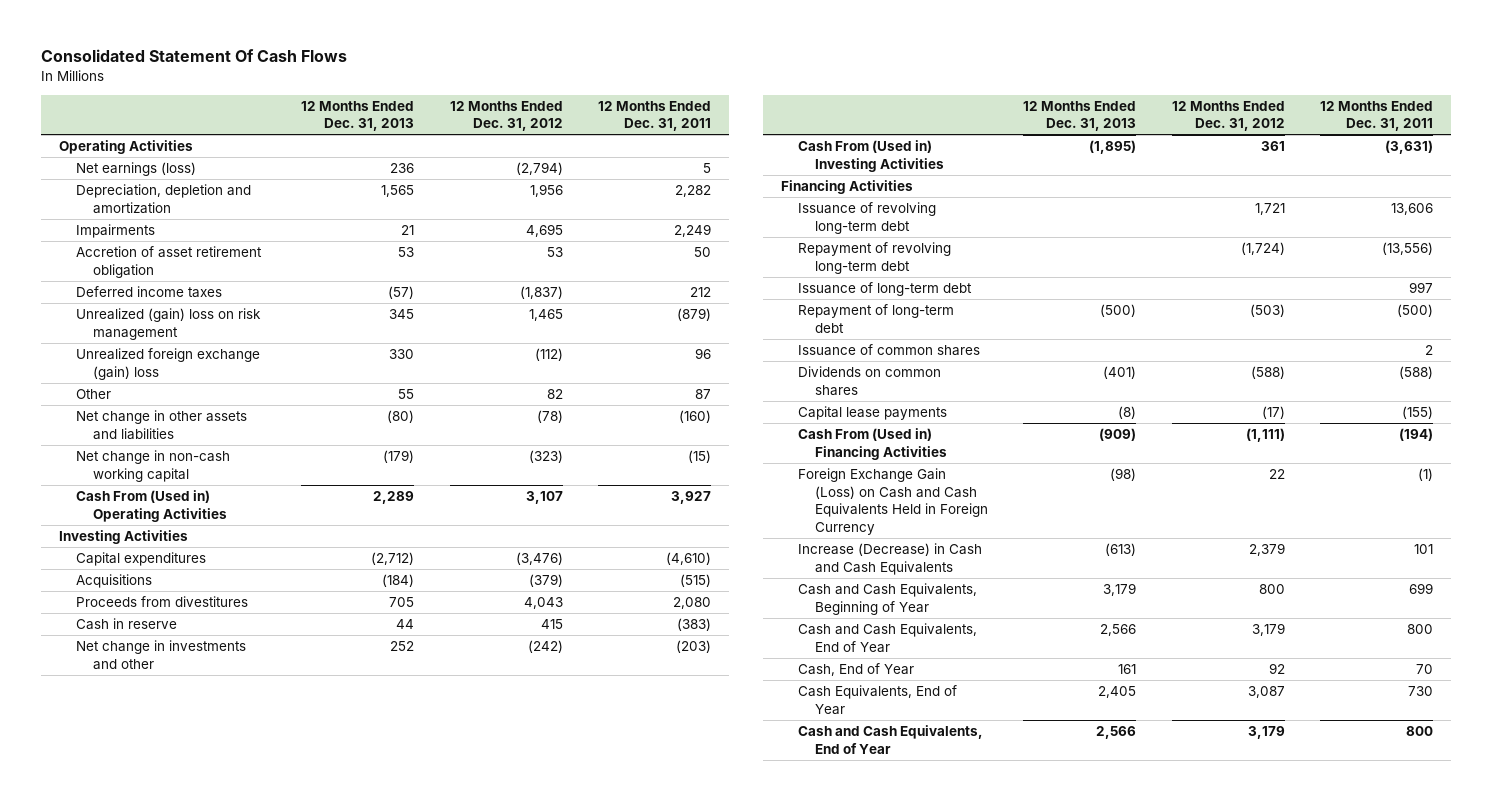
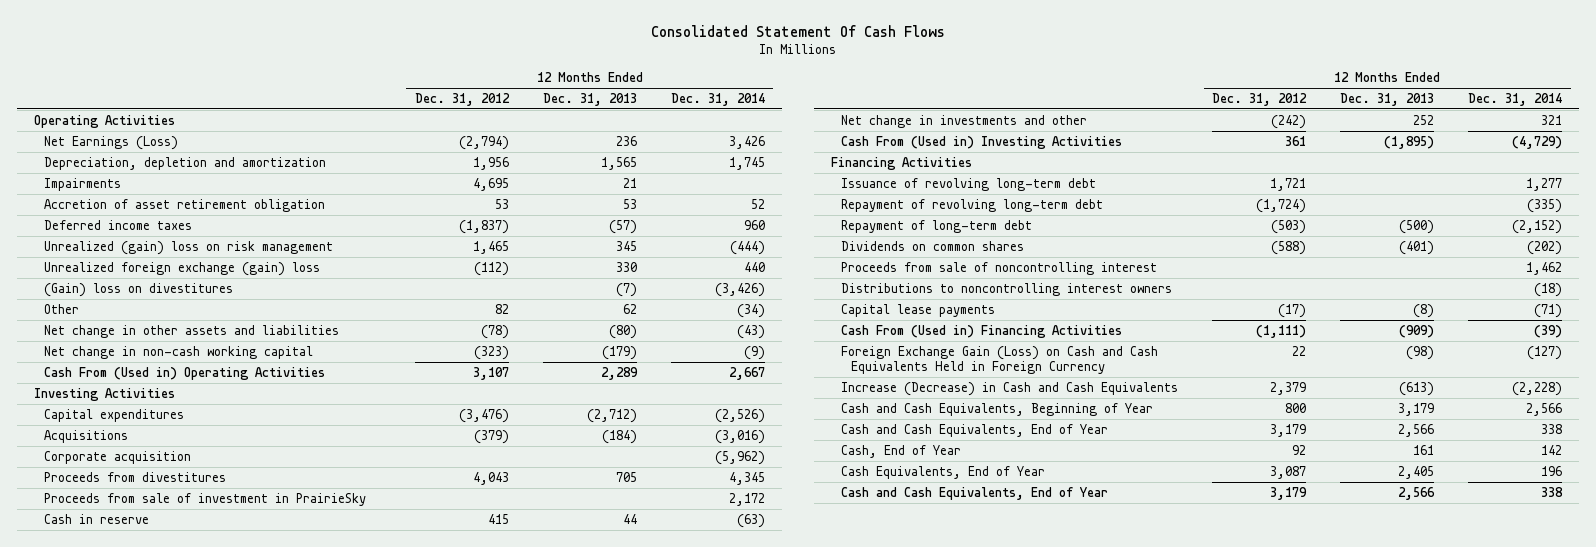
[598,100,712,132] 12 Months Ended Dec. 31, 2011 -> none
none -> [670,92,765,106] Dec. 31, 2014
[75,161,196,176] Net earnings (loss) -> [43,135,178,150] Net Earnings (Loss)
none -> [43,282,233,297] (Gain) loss on divestitures
[398,388,415,399] 55 -> [622,303,637,314] 62
none -> [43,450,191,464] Corporate acquisition
none -> [43,492,366,506] Proceeds from sale of investment in PrairieSky
[797,281,972,296] Issuance of long-term debt -> none
[797,343,980,356] Issuance of common shares -> none
none -> [841,261,1158,275] Proceeds from sale of noncontrolling interest
none -> [841,282,1173,296] Distributions to noncontrolling interest owners

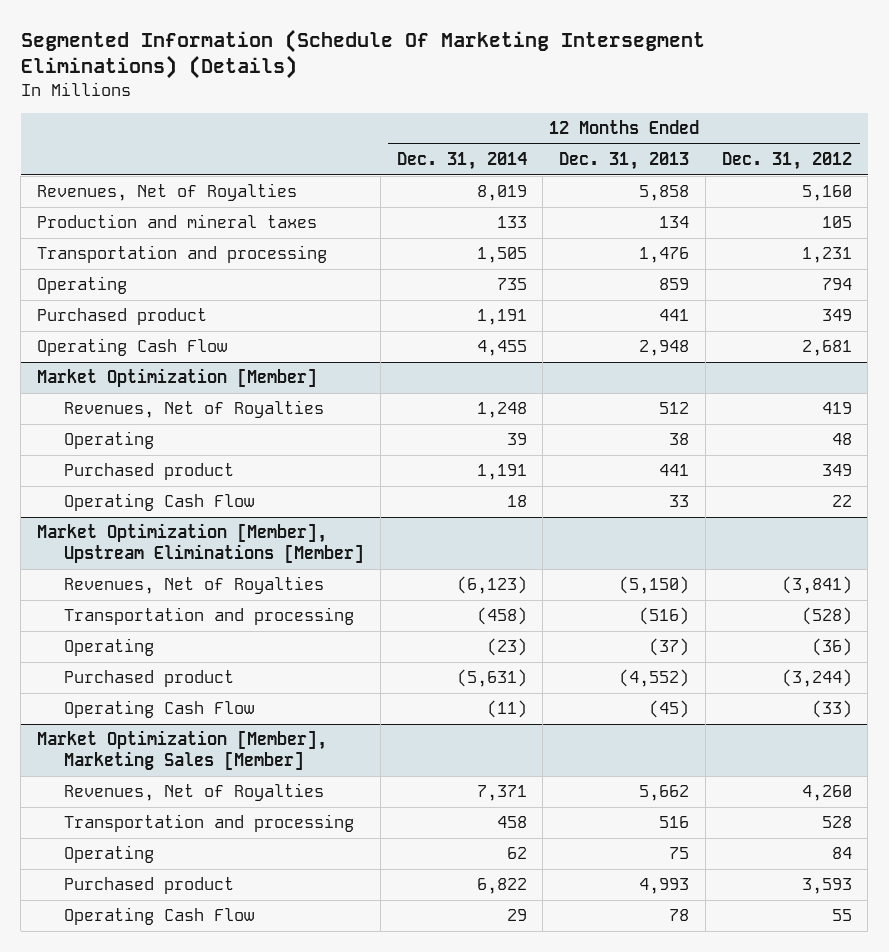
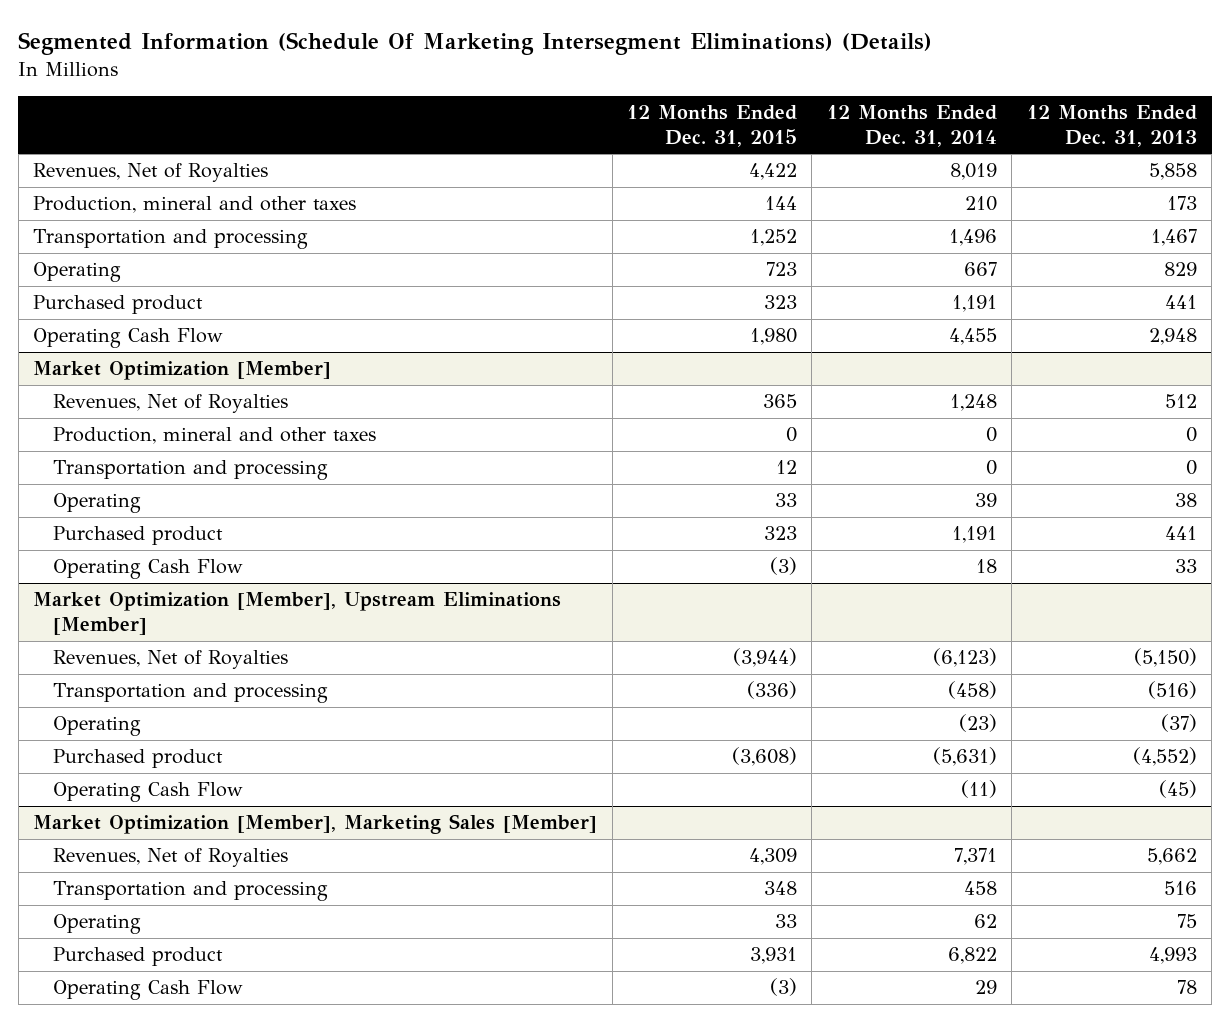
[721,152,852,171] Dec. 31, 2012 -> none
none -> [627,104,798,147] 12 Months Ended Dec. 31, 2015
[37,214,318,229] Production and mineral taxes -> [33,196,357,214] Production, mineral and other taxes
[496,216,527,229] 133 -> [964,196,997,212] 210
[659,216,690,229] 134 -> [1166,196,1197,211] 173
[476,247,527,264] 1,505 -> [948,229,997,247] 1,496
[639,247,690,264] 1,476 -> [1150,229,1197,247] 1,467
[496,278,527,291] 735 -> [963,262,997,277] 667
[659,278,690,291] 859 -> [1163,262,1197,277] 829
none -> [52,427,376,445] Production, mineral and other taxes
none -> [52,460,328,481] Transportation and processing

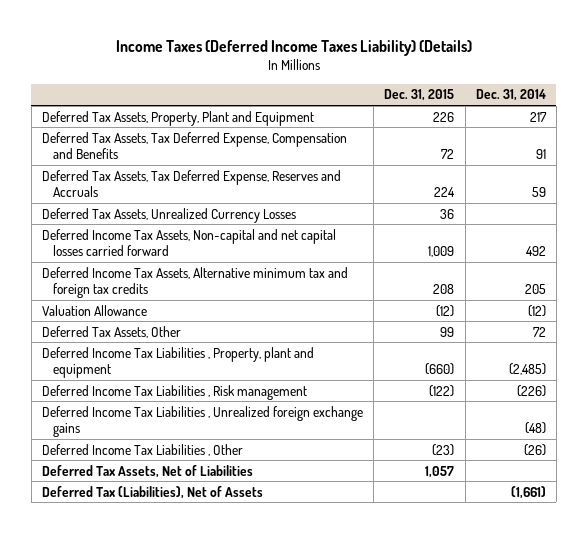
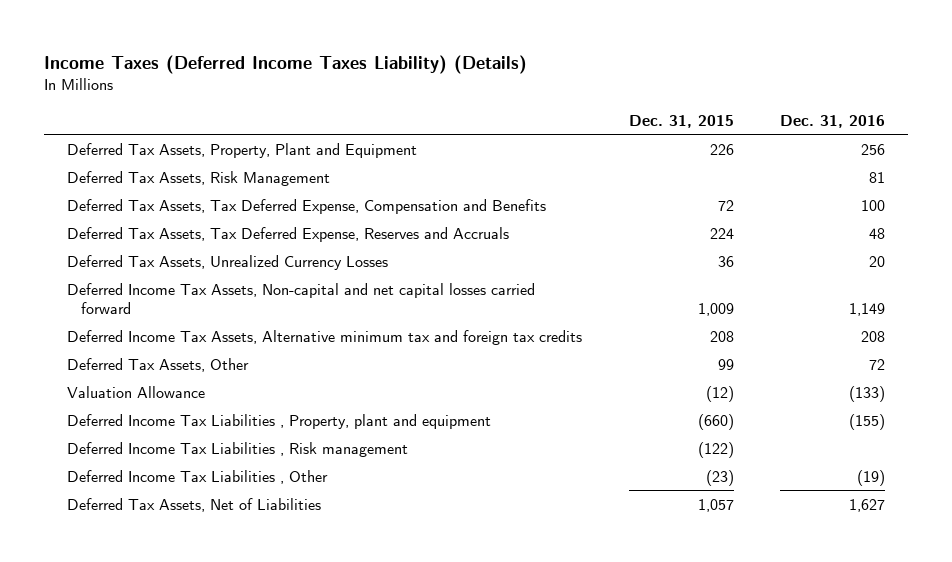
[475,89,546,102] Dec. 31, 2014 -> none
none -> [780,114,886,128] Dec. 31, 2016
none -> [67,170,331,186] Deferred Tax Assets, Risk Management
[42,304,148,316] Valuation Allowance -> [67,385,206,398] Valuation Allowance
[42,405,364,438] Deferred Income Tax Liabilities , Unrealized foreign exchange gains -> none
[42,485,264,499] Deferred Tax (Liabilities), Net of Assets -> none

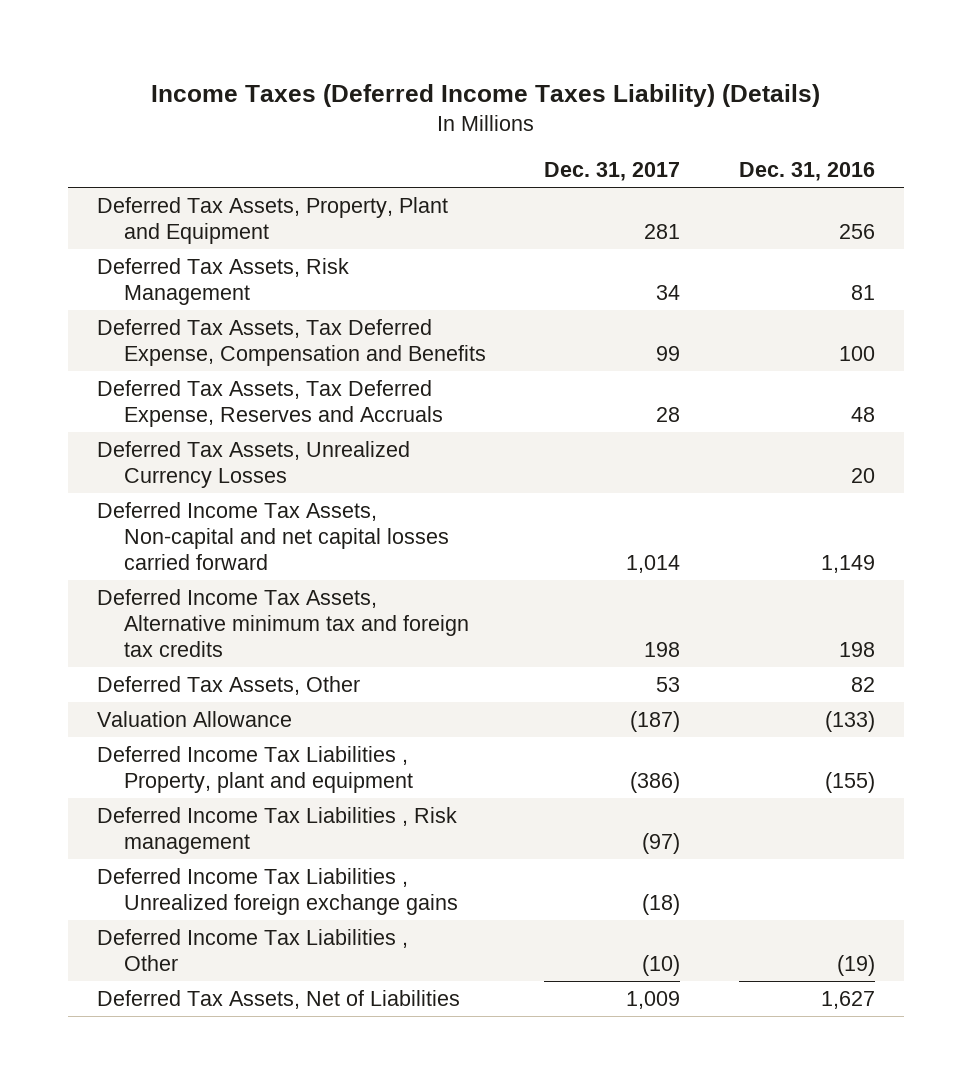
[628,114,734,128] Dec. 31, 2015 -> none
none -> [544,162,681,182] Dec. 31, 2017
[861,330,886,342] 208 -> [838,641,875,657] 198
[869,358,886,370] 72 -> [850,677,875,693] 82
none -> [97,868,459,915] Deferred Income Tax Liabilities , Unrealized foreign exchange gains

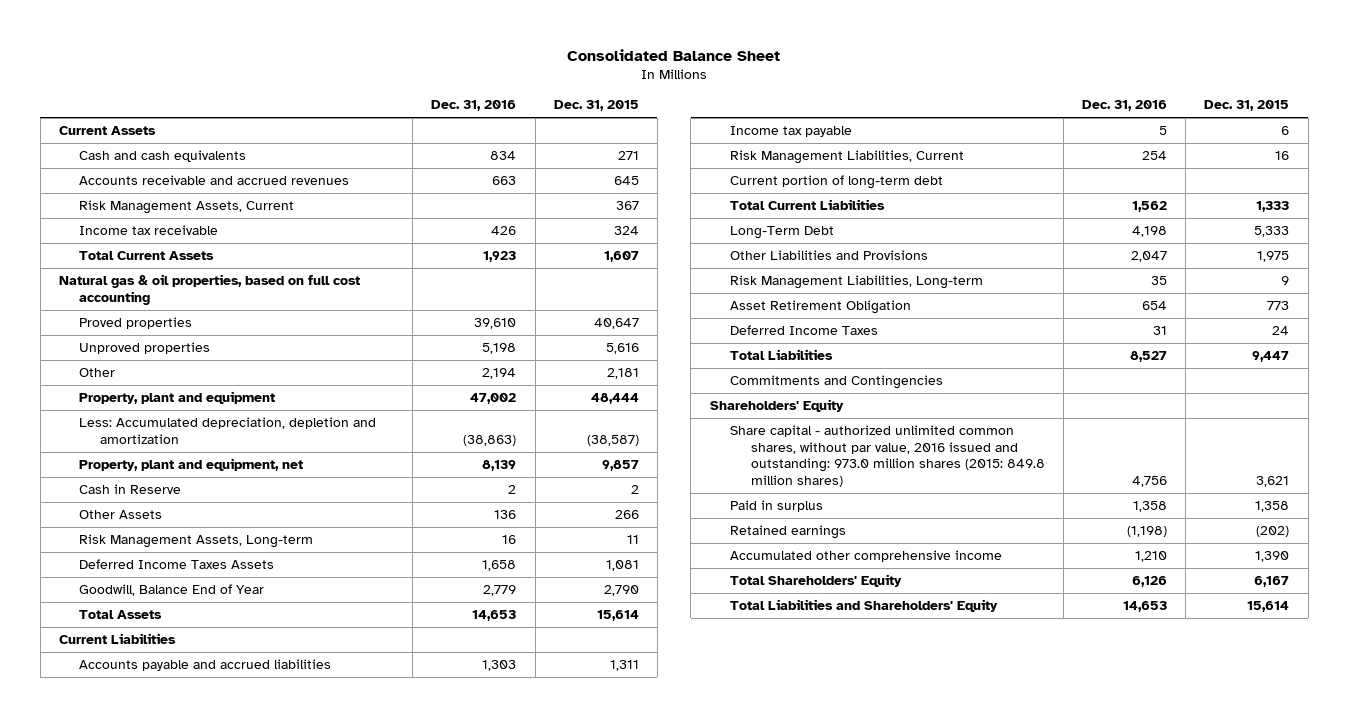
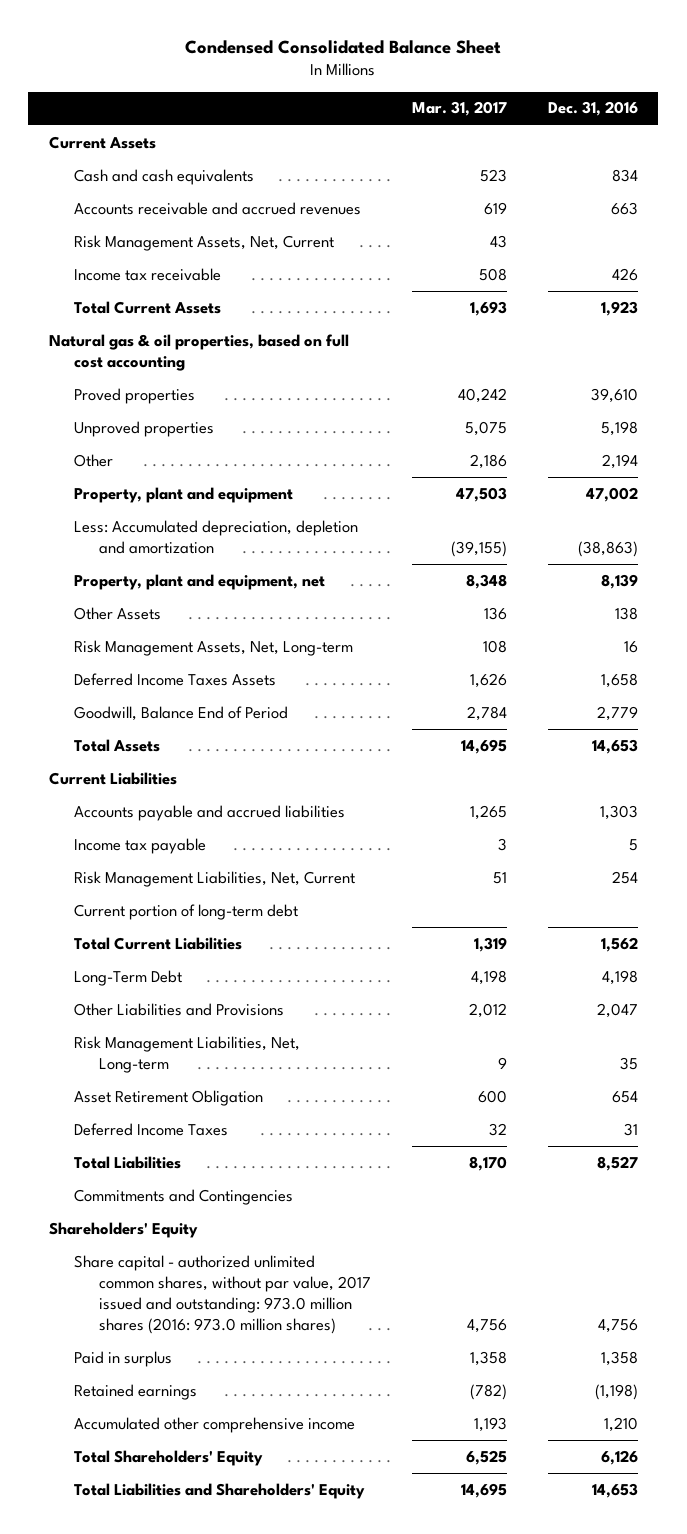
[567,48,781,61] Consolidated Balance Sheet -> [185,40,502,55] Condensed Consolidated Balance Sheet
[553,100,639,112] Dec. 31, 2015 -> none
none -> [411,101,507,117] Mar. 31, 2017
[79,200,295,215] Risk Management Assets, Current -> [73,234,334,251] Risk Management Assets, Net, Current
[79,484,182,495] Cash in Reserve -> none
[494,510,517,520] 136 -> [614,606,638,620] 138
[79,534,314,549] Risk Management Assets, Long-term -> [73,639,353,656] Risk Management Assets, Net, Long-term
[79,584,265,597] Goodwill, Balance End of Year -> [73,705,288,721] Goodwill, Balance End of Period
[730,150,965,165] Risk Management Liabilities, Current -> [73,870,355,887] Risk Management Liabilities, Net, Current
[730,275,984,290] Risk Management Liabilities, Long-term -> [73,1035,300,1073] Risk Management Liabilities, Net, Long-term
[730,425,1045,487] Share capital - authorized unlimited common shares, without par value, 2016 issued and outstanding: 973.0 million shares (2015: 849.8 million shares) -> [73,1254,371,1334] Share capital - authorized unlimited common shares, without par value, 2017 issued and outstanding: 973.0 million shares (2016: 973.0 million shares)

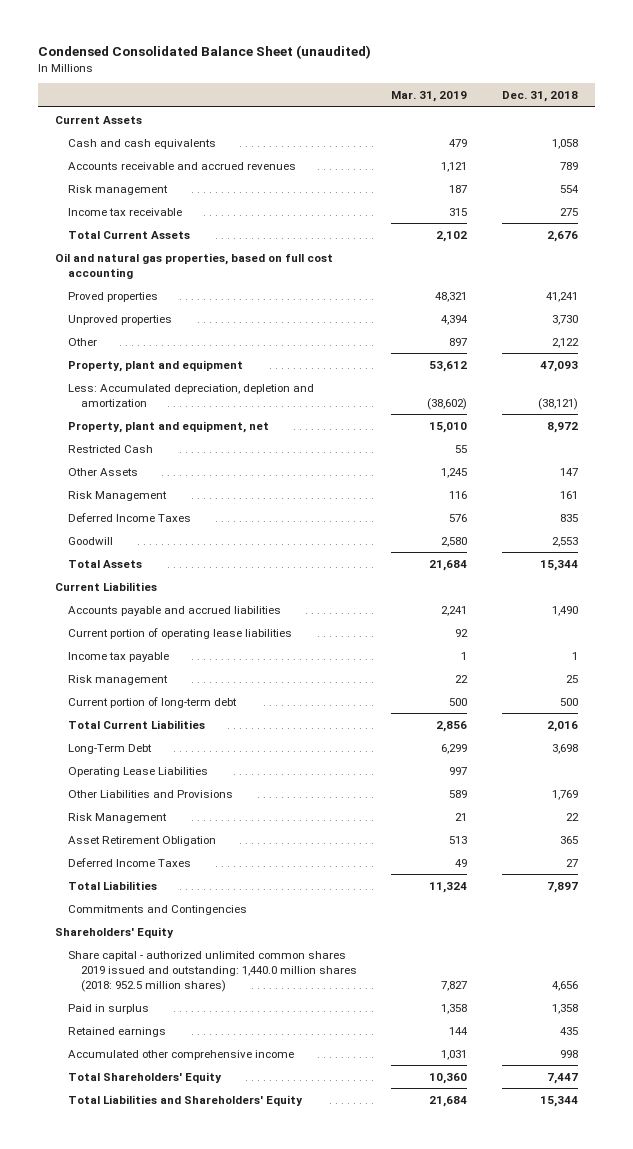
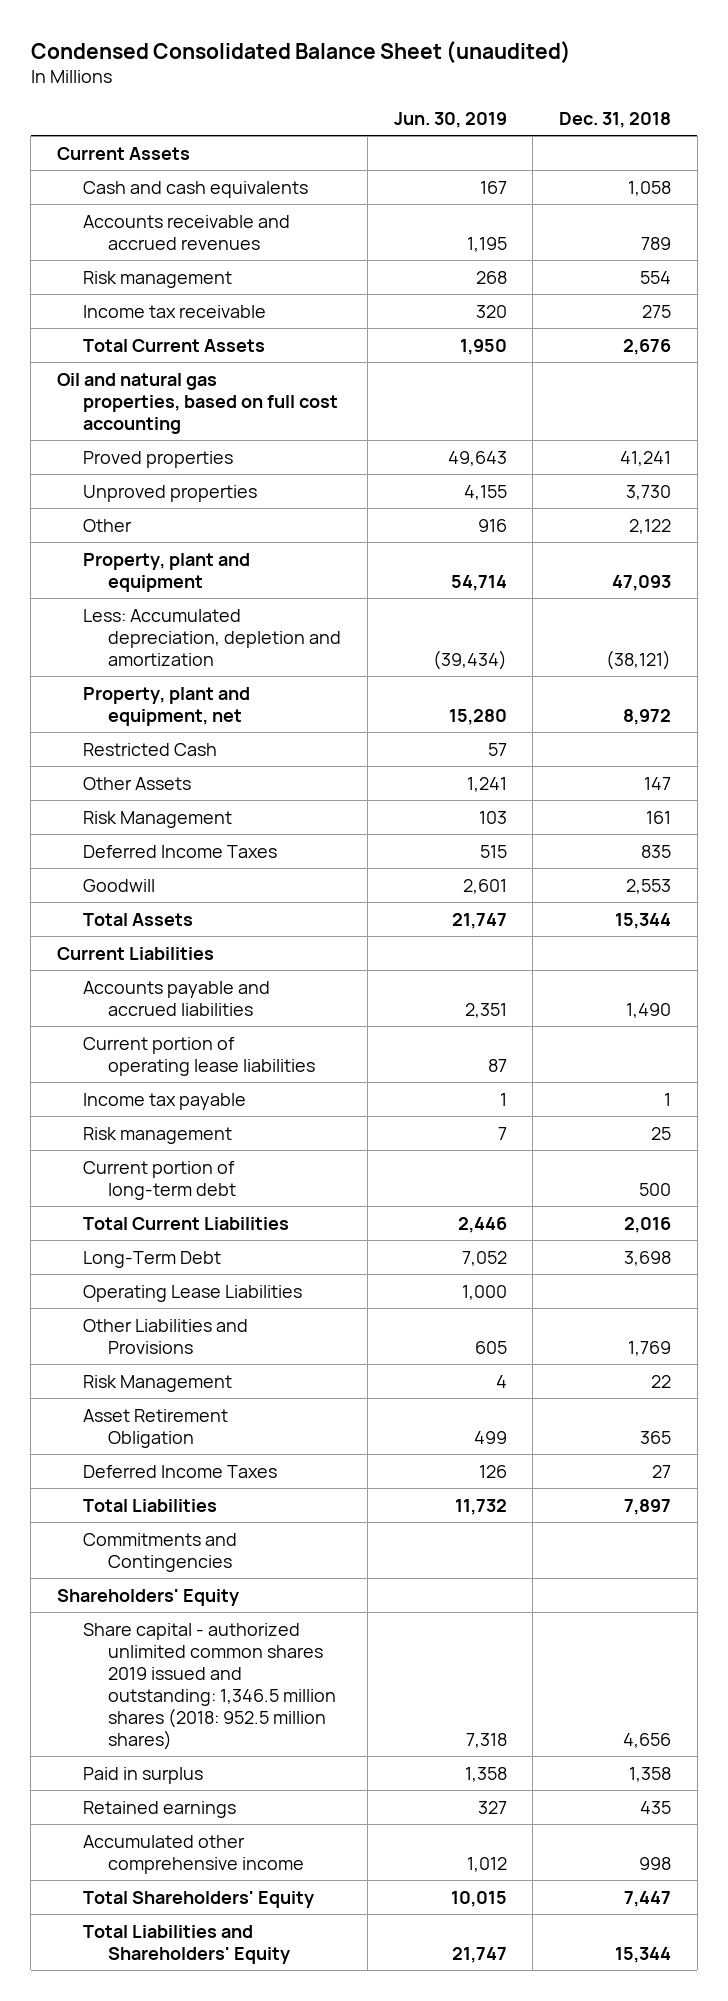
[391,91,468,103] Mar. 31, 2019 -> none
none -> [393,112,507,129] Jun. 30, 2019
[68,950,357,992] Share capital - authorized unlimited common shares 2019 issued and outstanding: 1,440.0 million shares (2018: 952.5 million shares) -> [82,1622,337,1750] Share capital - authorized unlimited common shares 2019 issued and outstanding: 1,346.5 million shares (2018: 952.5 million shares)

